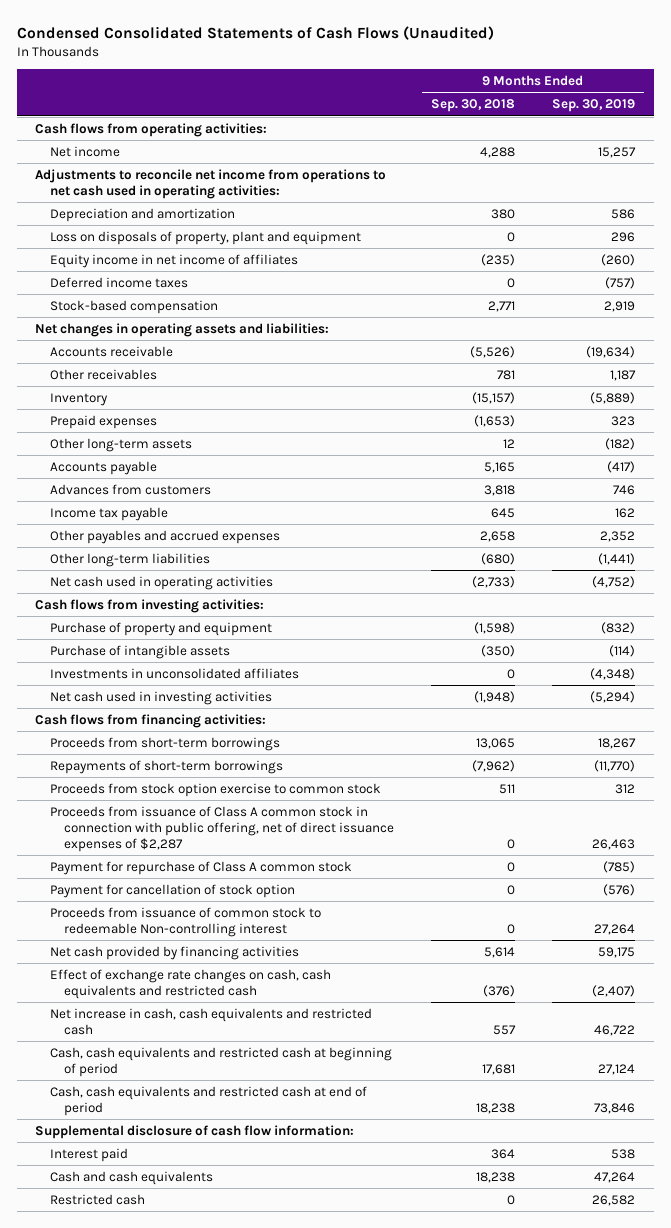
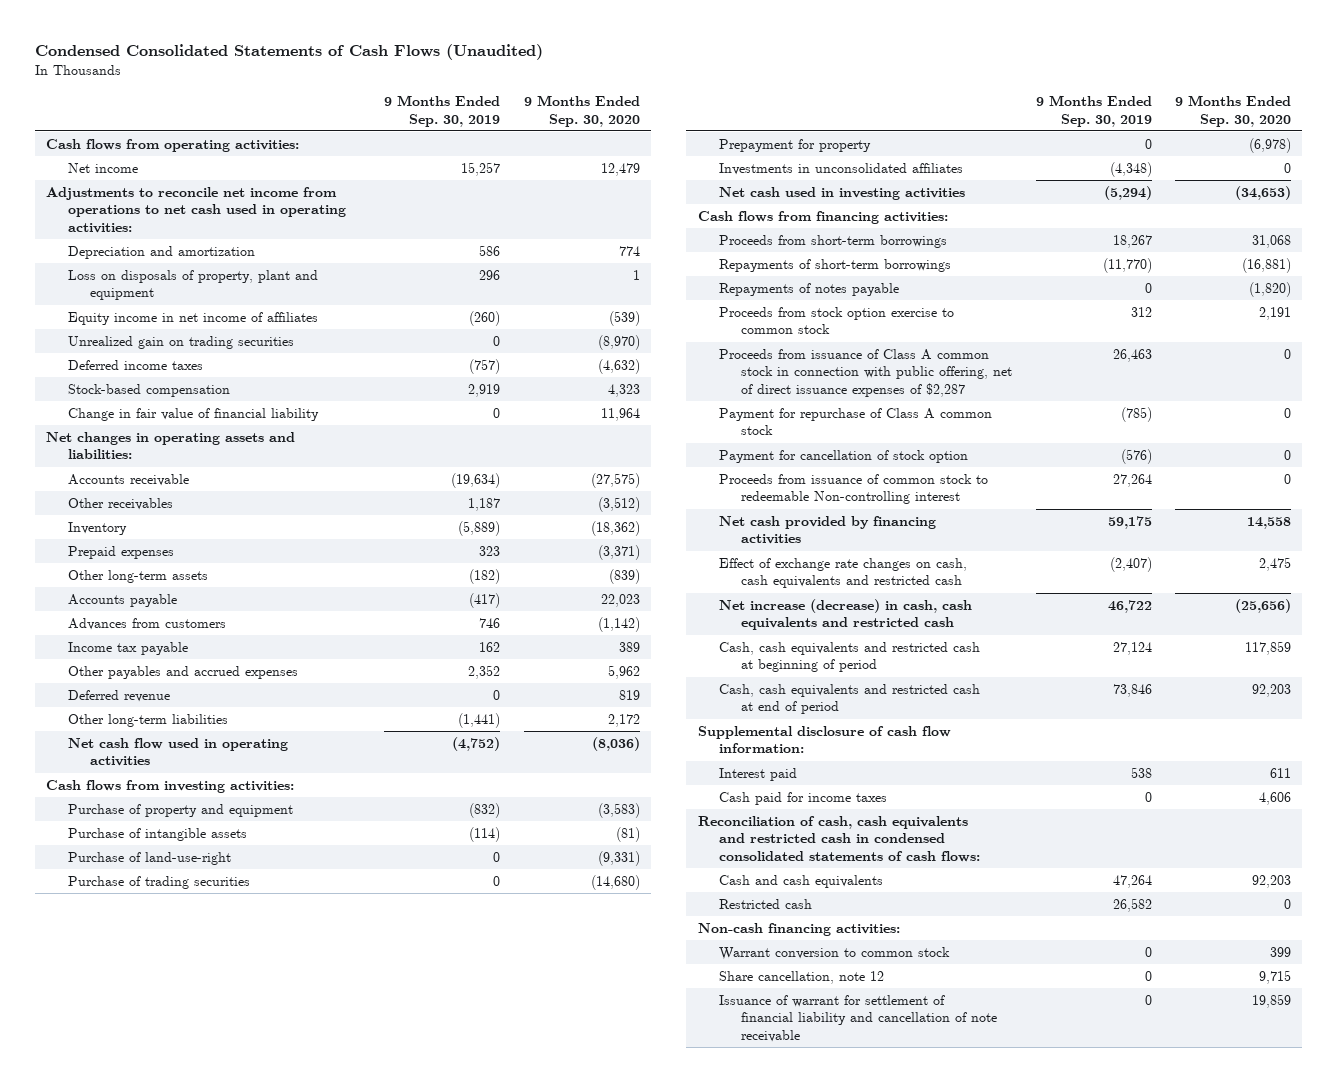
[430,99,515,113] Sep. 30, 2018 -> none
none -> [523,95,640,127] 9 Months Ended Sep. 30, 2020
none -> [68,335,295,349] Unrealized gain on trading securities
none -> [68,407,320,421] Change in fair value of financial liability
none -> [68,689,171,702] Deferred revenue
[49,575,273,590] Net cash used in operating activities -> [68,737,289,767] Net cash flow used in operating activities
none -> [68,851,232,865] Purchase of land-use-right
none -> [68,875,251,889] Purchase of trading securities
none -> [719,138,872,152] Prepayment for property
none -> [719,282,900,296] Repayments of notes payable
[49,1007,372,1035] Net increase in cash, cash equivalents and restricted cash -> [719,598,973,631] Net increase (decrease) in cash, cash equivalents and restricted cash
none -> [719,791,888,805] Cash paid for income taxes
none -> [697,815,981,862] Reconciliation of cash, cash equivalents and restricted cash in condensed consolidated statements of cash flows:
none -> [697,922,900,936] Non-cash financing activities:
none -> [719,946,951,960] Warrant conversion to common stock
none -> [719,970,885,984] Share cancellation, note 12
none -> [719,994,998,1042] Issuance of warrant for settlement of financial liability and cancellation of note receivable

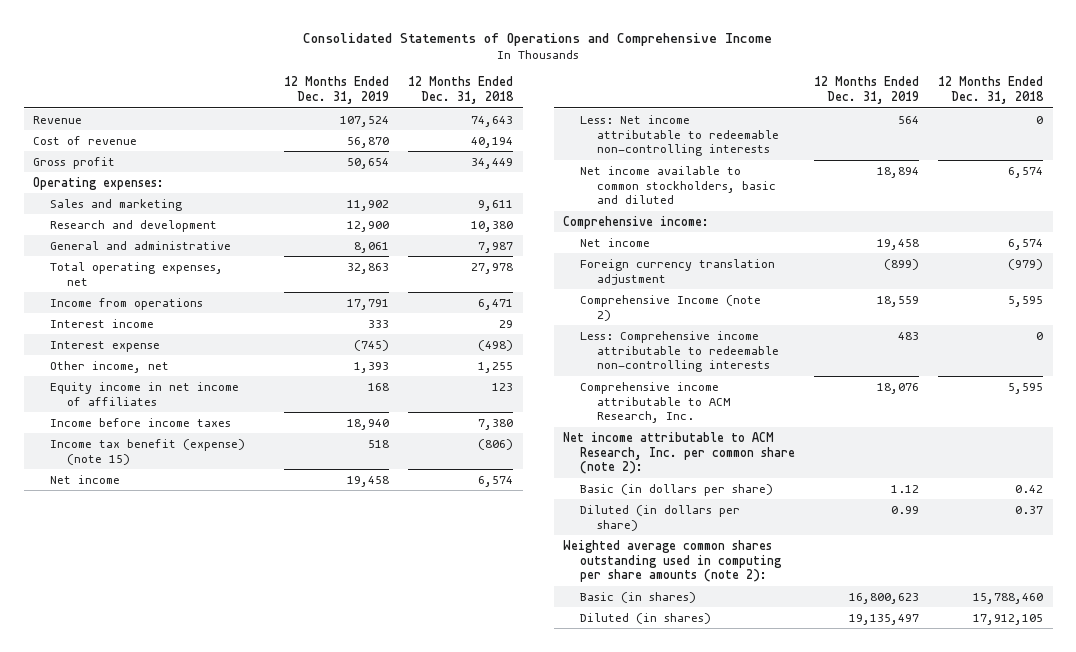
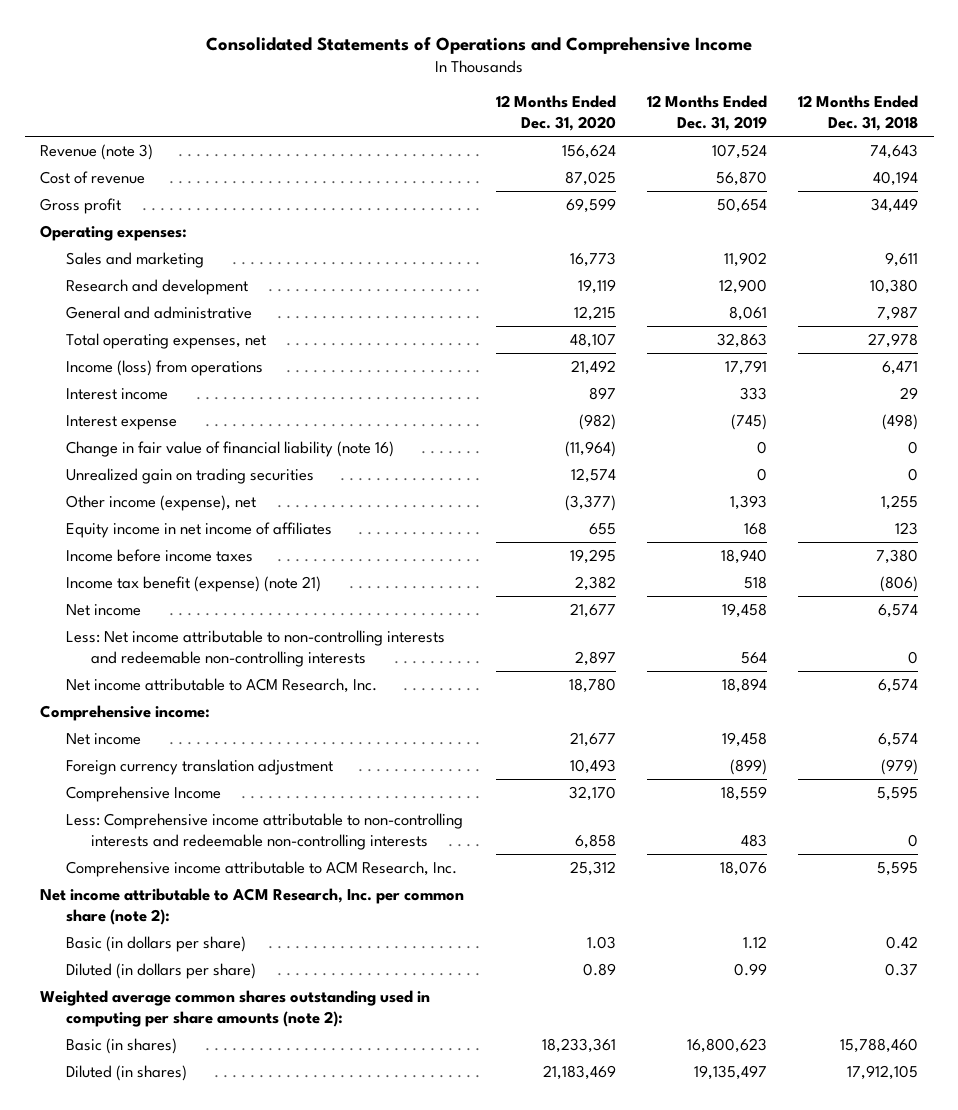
none -> [495,95,616,132] 12 Months Ended Dec. 31, 2020
[33,115,83,124] Revenue -> [40,143,154,160] Revenue (note 3)
[50,297,204,310] Income from operations -> [65,359,263,376] Income (loss) from operations
none -> [65,440,394,457] Change in fair value of financial liability (note 16)
none -> [65,467,314,484] Unrealized gain on trading securities
[50,360,170,373] Other income, net -> [65,494,256,511] Other income (expense), net
[50,438,246,465] Income tax benefit (expense) (note 15) -> [65,575,321,592] Income tax benefit (expense) (note 21)
[580,114,780,157] Less: Net income attributable to redeemable non-controlling interests -> [65,629,445,667] Less: Net income attributable to non-controlling interests and redeemable non-controlling interests
[580,165,777,205] Net income available to common stockholders, basic and diluted -> [65,677,377,693] Net income attributable to ACM Research, Inc.
[580,294,762,321] Comprehensive Income (note 2) -> [65,785,221,802] Comprehensive Income
[580,330,780,373] Less: Comprehensive income attributable to redeemable non-controlling interests -> [65,812,463,850] Less: Comprehensive income attributable to non-controlling interests and redeemable non-controlling interests

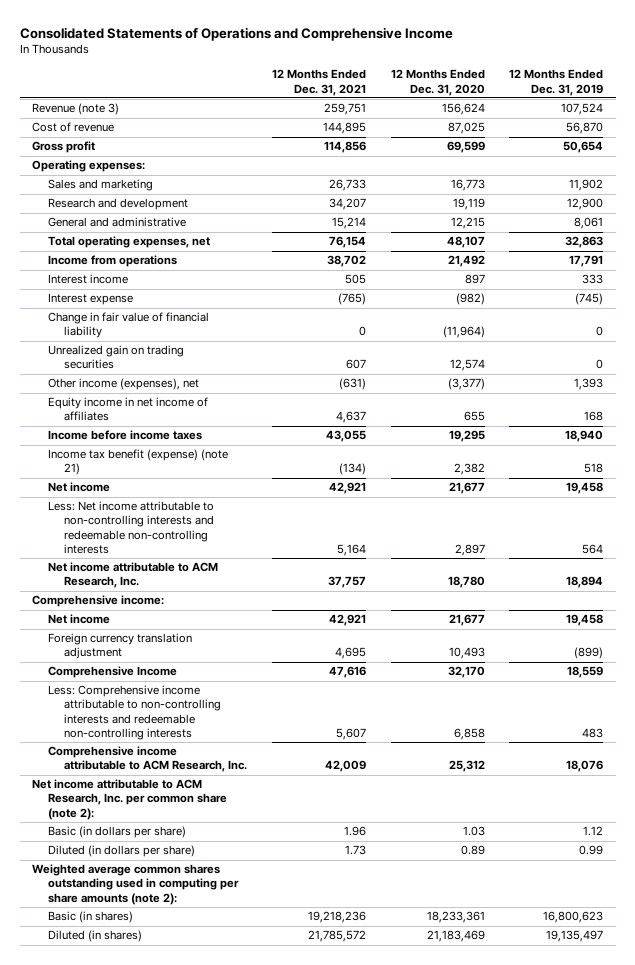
[798,95,919,132] 12 Months Ended Dec. 31, 2018 -> none
none -> [271,69,366,96] 12 Months Ended Dec. 31, 2021
[65,359,263,376] Income (loss) from operations -> [48,255,178,268] Income from operations
[65,440,394,457] Change in fair value of financial liability (note 16) -> [48,312,210,339] Change in fair value of financial liability
[65,494,256,511] Other income (expense), net -> [48,378,200,391] Other income (expenses), net

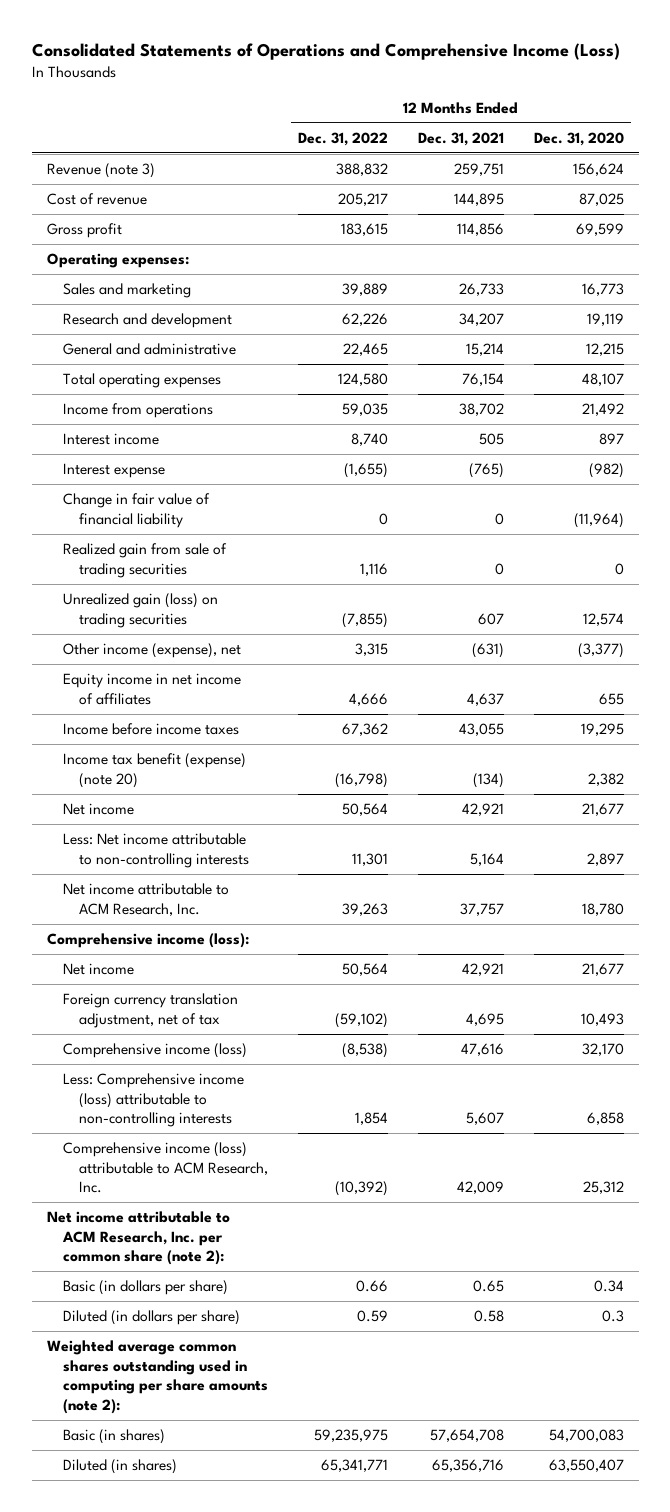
[19,26,453,41] Consolidated Statements of Operations and Comprehensive Income -> [31,42,620,60] Consolidated Statements of Operations and Comprehensive Income (Loss)
[509,69,604,96] 12 Months Ended Dec. 31, 2019 -> none
none -> [298,131,389,146] Dec. 31, 2022
[48,236,211,249] Total operating expenses, net -> [62,373,221,389] Total operating expenses
none -> [62,543,227,578] Realized gain from sale of trading securities
[48,345,185,370] Unrealized gain on trading securities -> [62,593,218,628] Unrealized gain (loss) on trading securities
[48,378,200,391] Other income (expenses), net -> [62,643,241,659] Other income (expense), net
[48,449,229,476] Income tax benefit (expense) (note 21) -> [62,753,246,788] Income tax benefit (expense) (note 20)
[48,501,215,554] Less: Net income attributable to non-controlling interests and redeemable non-controlling interests -> [62,833,250,868] Less: Net income attributable to non-controlling interests
[32,595,165,608] Comprehensive income: -> [46,933,249,949] Comprehensive income (loss):
[48,633,193,660] Foreign currency translation adjustment -> [62,993,238,1028] Foreign currency translation adjustment, net of tax
[48,666,178,679] Comprehensive Income -> [62,1043,247,1059] Comprehensive income (loss)
[48,685,222,740] Less: Comprehensive income attributable to non-controlling interests and redeemable non-controlling interests -> [62,1073,244,1128] Less: Comprehensive income (loss) attributable to non-controlling interests
[48,746,248,773] Comprehensive income attributable to ACM Research, Inc. -> [62,1142,269,1194] Comprehensive income (loss) attributable to ACM Research, Inc.
[343,826,366,837] 1.96 -> [472,1280,504,1293] 0.65
[462,826,485,837] 1.03 -> [593,1280,624,1293] 0.34
[344,845,366,856] 1.73 -> [473,1310,504,1323] 0.58
[460,845,485,856] 0.89 -> [601,1310,624,1323] 0.3
[307,911,366,924] 19,218,236 -> [429,1429,504,1443] 57,654,708
[426,911,485,924] 18,233,361 -> [548,1429,624,1443] 54,700,083
[307,930,366,943] 21,785,572 -> [431,1459,504,1473] 65,356,716
[426,930,485,943] 21,183,469 -> [548,1459,624,1473] 63,550,407

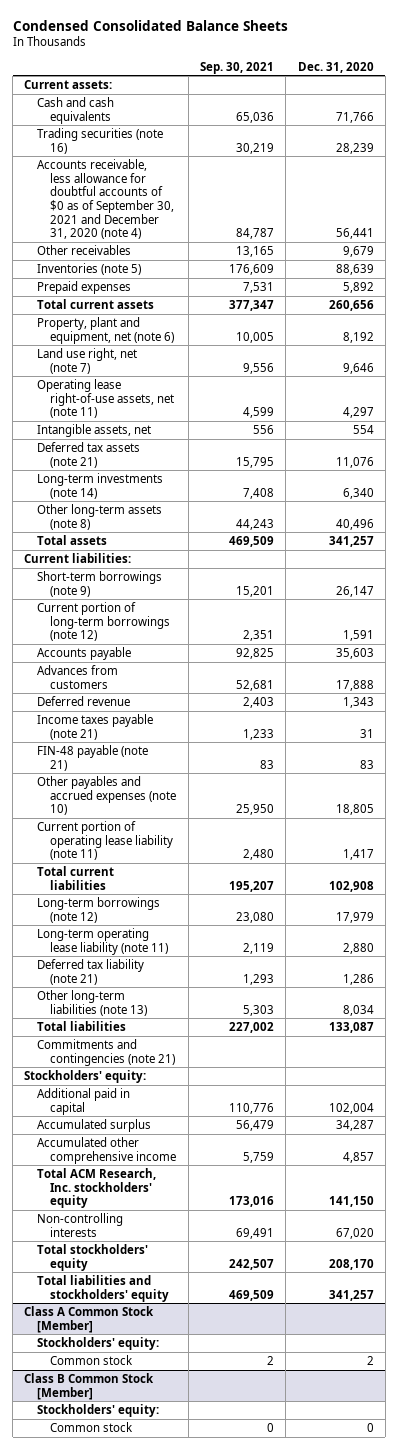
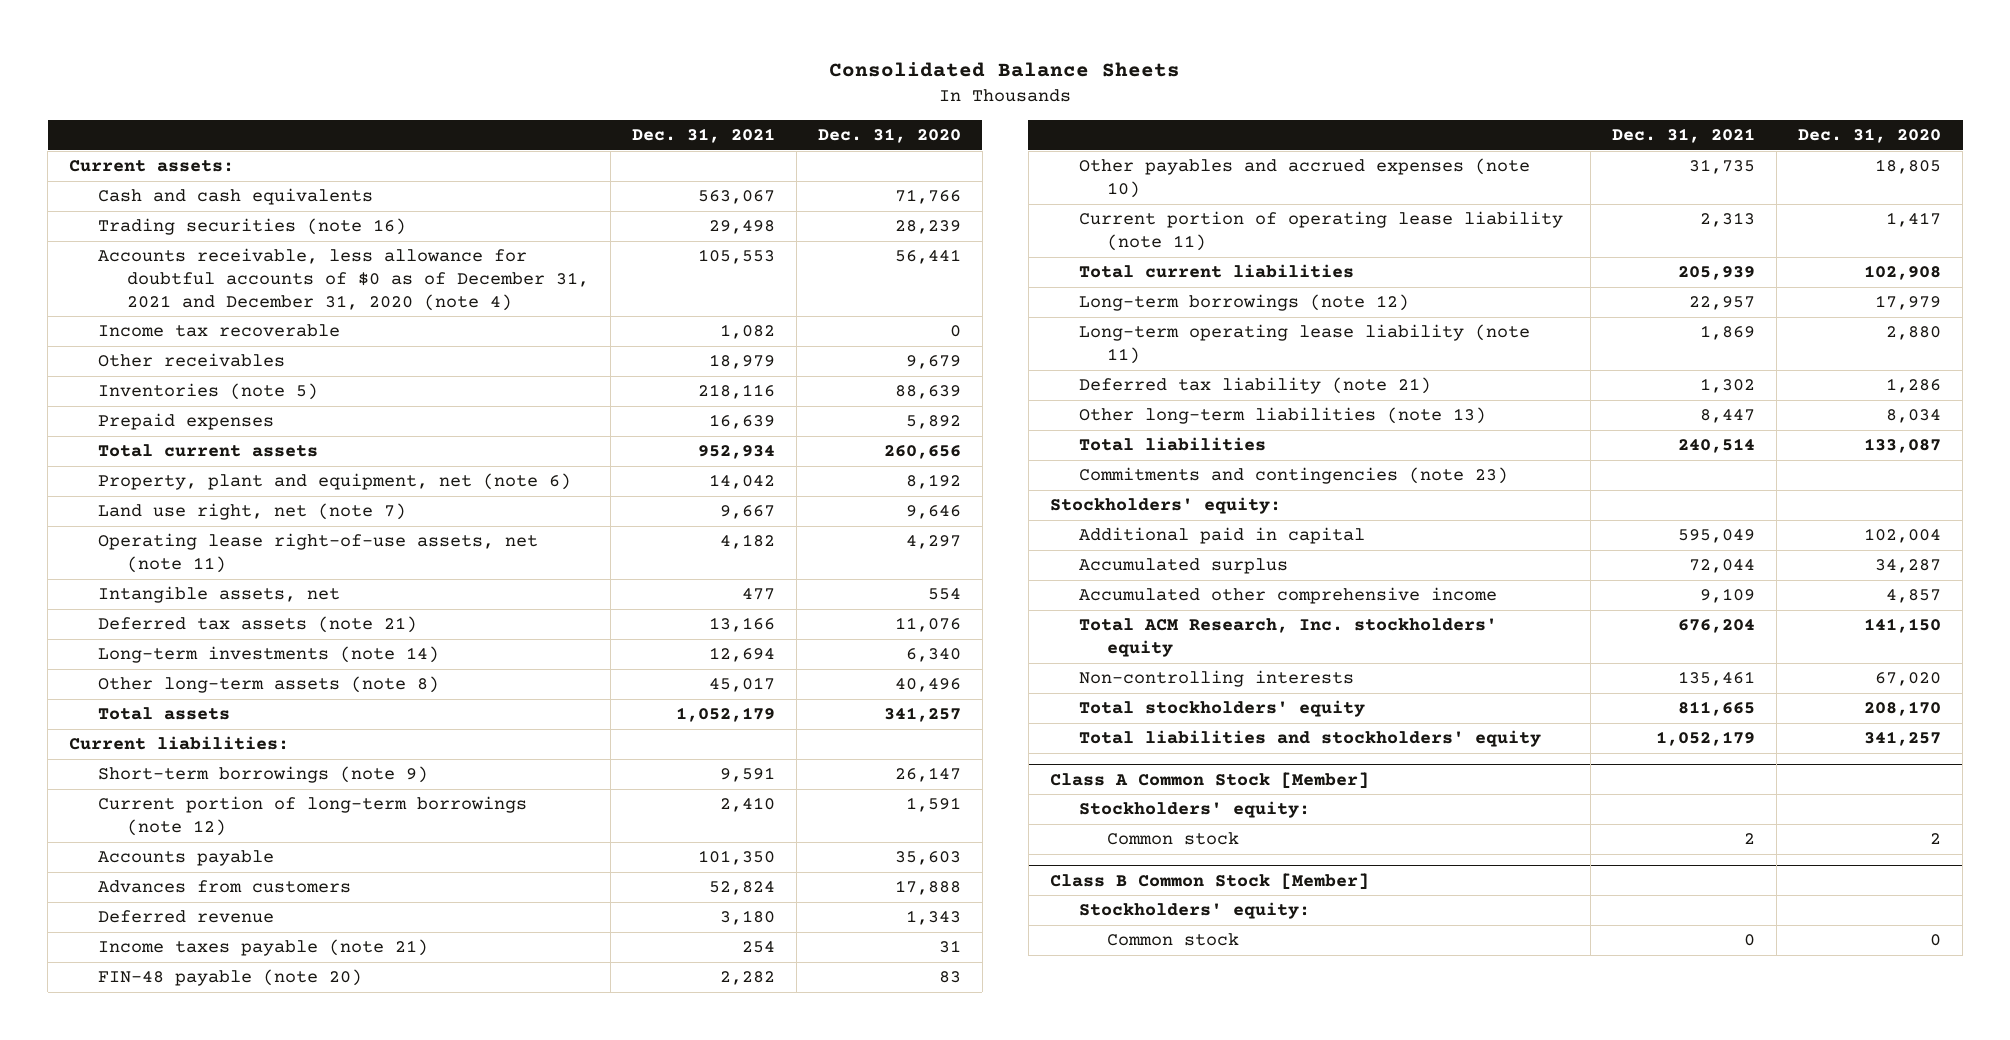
[12,19,288,31] Condensed Consolidated Balance Sheets -> [829,62,1181,78] Consolidated Balance Sheets
[200,61,275,74] Sep. 30, 2021 -> none
none -> [631,128,775,144] Dec. 31, 2021
[37,159,175,240] Accounts receivable, less allowance for doubtful accounts of $0 as of September 30, 2021 and December 31, 2020 (note 4) -> [97,248,589,311] Accounts receivable, less allowance for doubtful accounts of $0 as of December 31, 2021 and December 31, 2020 (note 4)
none -> [97,324,340,338] Income tax recoverable
[37,745,149,771] FIN-48 payable (note 21) -> [97,969,362,987] FIN-48 payable (note 20)
[37,1039,176,1066] Commitments and contingencies (note 21) -> [1078,467,1508,485] Commitments and contingencies (note 23)

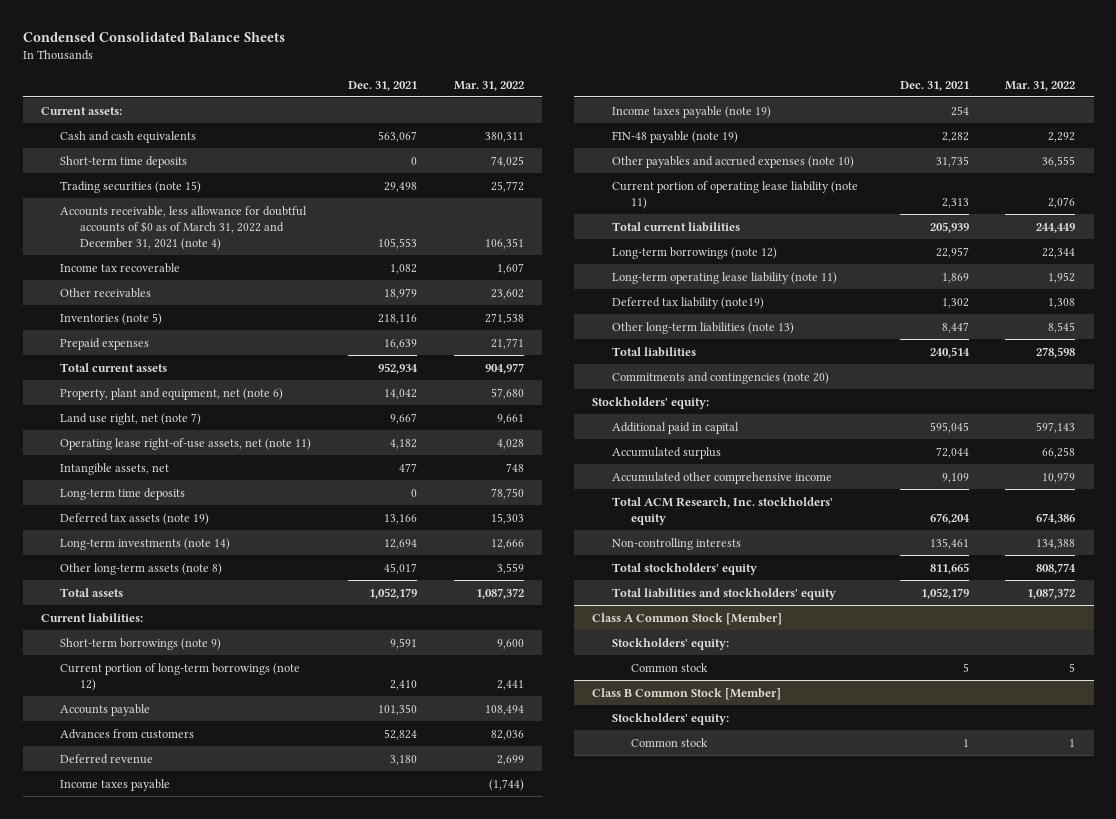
[829,62,1181,78] Consolidated Balance Sheets -> [22,32,285,43] Condensed Consolidated Balance Sheets
[817,128,961,144] Dec. 31, 2020 -> none
none -> [453,80,524,91] Mar. 31, 2022
none -> [60,155,188,168] Short-term time deposits
[97,218,406,236] Trading securities (note 16) -> [60,180,202,193] Trading securities (note 15)
[97,248,589,311] Accounts receivable, less allowance for doubtful accounts of $0 as of December 31, 2021 and December 31, 2020 (note 4) -> [60,205,308,250] Accounts receivable, less allowance for doubtful accounts of $0 as of March 31, 2022 and December 31, 2021 (note 4)
none -> [60,487,186,500] Long-term time deposits
[97,616,417,634] Deferred tax assets (note 21) -> [60,512,210,525] Deferred tax assets (note 19)
none -> [60,778,171,791] Income taxes payable
[97,939,428,957] Income taxes payable (note 21) -> [611,105,771,118] Income taxes payable (note 19)
[97,969,362,987] FIN-48 payable (note 20) -> [611,130,738,143] FIN-48 payable (note 19)
[1078,377,1431,395] Deferred tax liability (note 21) -> [611,296,764,309] Deferred tax liability (note19)
[1078,467,1508,485] Commitments and contingencies (note 23) -> [611,371,829,384] Commitments and contingencies (note 20)
[1678,529,1756,544] 595,049 -> [929,421,969,433] 595,045
[1744,833,1756,845] 2 -> [962,662,969,672] 5
[1744,934,1756,947] 0 -> [962,738,969,747] 1

